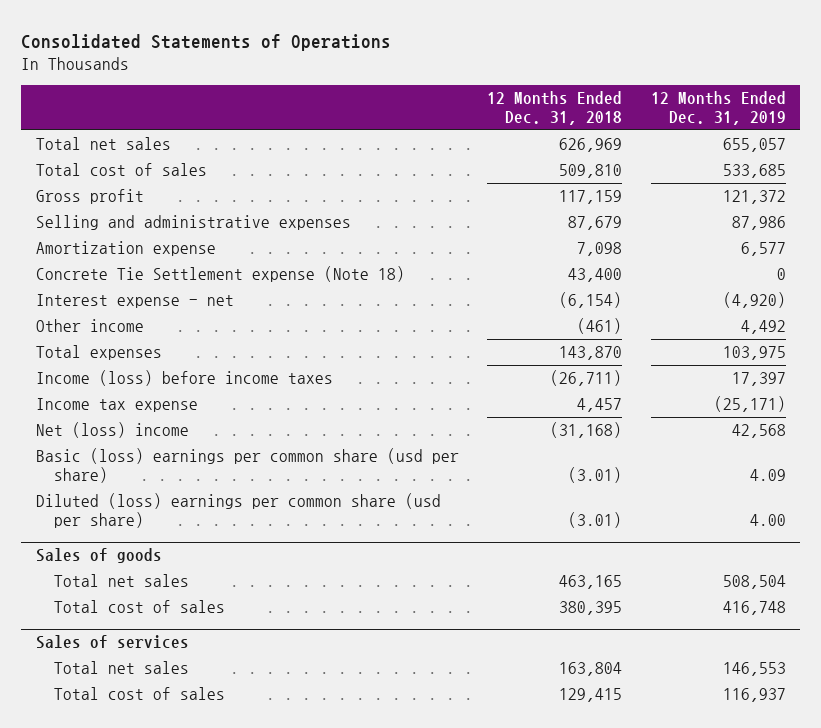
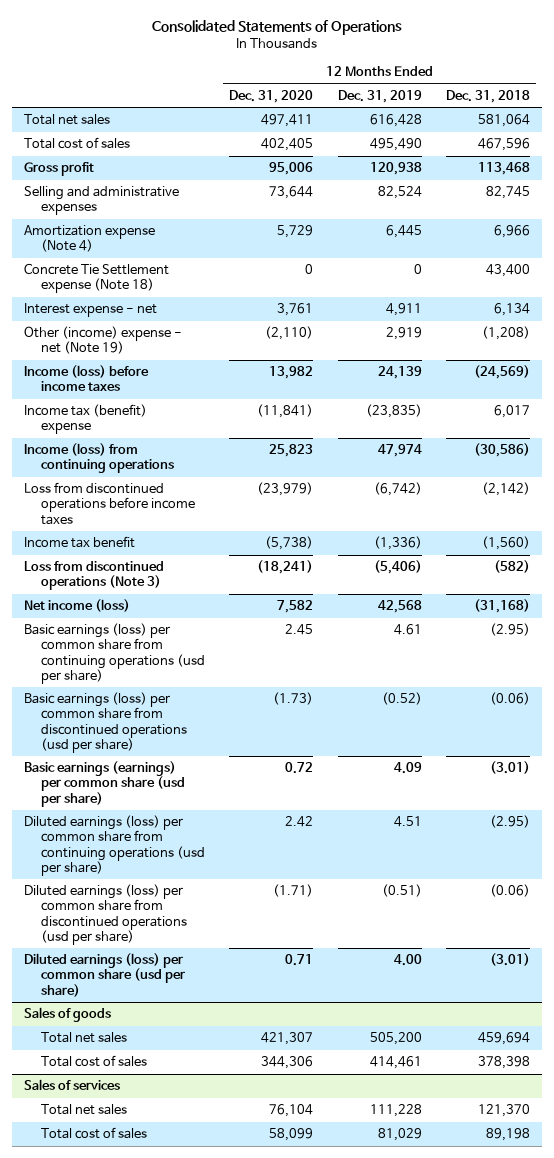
none -> [229,89,314,103] Dec. 31, 2020
[559,138,623,153] 626,969 -> [477,114,530,128] 581,064
[722,138,786,153] 655,057 -> [369,114,422,128] 616,428
[559,164,623,179] 509,810 -> [477,138,530,152] 467,596
[722,164,786,179] 533,685 -> [369,138,422,152] 495,490
[559,190,623,205] 117,159 -> [477,162,530,176] 113,468
[722,190,786,205] 121,372 -> [369,162,422,176] 120,938
[568,216,623,231] 87,679 -> [485,186,530,200] 82,745
[731,216,786,231] 87,986 -> [377,186,422,200] 82,524
[35,241,216,257] Amortization expense -> [23,225,155,253] Amortization expense (Note 4)
[577,242,623,257] 7,098 -> [493,225,530,239] 6,966
[740,242,786,257] 6,577 -> [385,225,422,239] 6,445
[35,345,162,361] Total expenses -> none
[559,292,623,309] (6,154) -> [493,303,530,317] 6,134
[722,292,786,309] (4,920) -> [385,303,422,317] 4,911
[35,319,144,333] Other income -> [23,326,182,355] Other (income) expense - net (Note 19)
[577,318,623,335] (461) -> [481,326,530,341] (1,208)
[740,320,786,335] 4,492 -> [385,327,422,341] 2,919
[550,370,623,387] (26,711) -> [473,365,530,380] (24,569)
[731,372,786,387] 17,397 -> [377,366,422,380] 24,139
[35,398,198,413] Income tax expense -> [23,404,147,435] Income tax (benefit) expense
[577,398,623,413] 4,457 -> [493,405,530,419] 6,017
[713,396,786,413] (25,171) -> [365,404,422,419] (23,835)
none -> [23,443,175,474] Income (loss) from continuing operations
none -> [23,482,196,525] Loss from discontinued operations before income taxes
none -> [23,536,135,549] Income tax benefit
none -> [23,561,164,591] Loss from discontinued operations (Note 3)
[35,422,189,439] Net (loss) income -> [23,599,130,613] Net income (loss)
none -> [23,623,206,684] Basic earnings (loss) per common share from continuing operations (usd per share)
none -> [23,692,188,753] Basic earnings (loss) per common share from discontinued operations (usd per share)
[35,448,459,483] Basic (loss) earnings per common share (usd per share) -> [23,761,186,807] Basic earnings (earnings) per common share (usd per share)
none -> [23,815,206,876] Diluted earnings (loss) per common share from continuing operations (usd per share)
none -> [23,884,188,945] Diluted earnings (loss) per common share from discontinued operations (usd per share)
[35,493,441,528] Diluted (loss) earnings per common share (usd per share) -> [23,953,186,997] Diluted earnings (loss) per common share (usd per share)
[559,575,623,590] 463,165 -> [477,1032,530,1046] 459,694
[722,575,786,590] 508,504 -> [369,1032,422,1046] 505,200
[559,601,623,616] 380,395 -> [477,1056,530,1070] 378,398
[722,601,786,616] 416,748 -> [369,1056,422,1070] 414,461
[559,662,623,677] 163,804 -> [477,1104,530,1118] 121,370
[722,662,786,677] 146,553 -> [369,1104,422,1118] 111,228
[559,688,623,703] 129,415 -> [485,1128,530,1142] 89,198
[722,688,786,703] 116,937 -> [377,1128,422,1142] 81,029

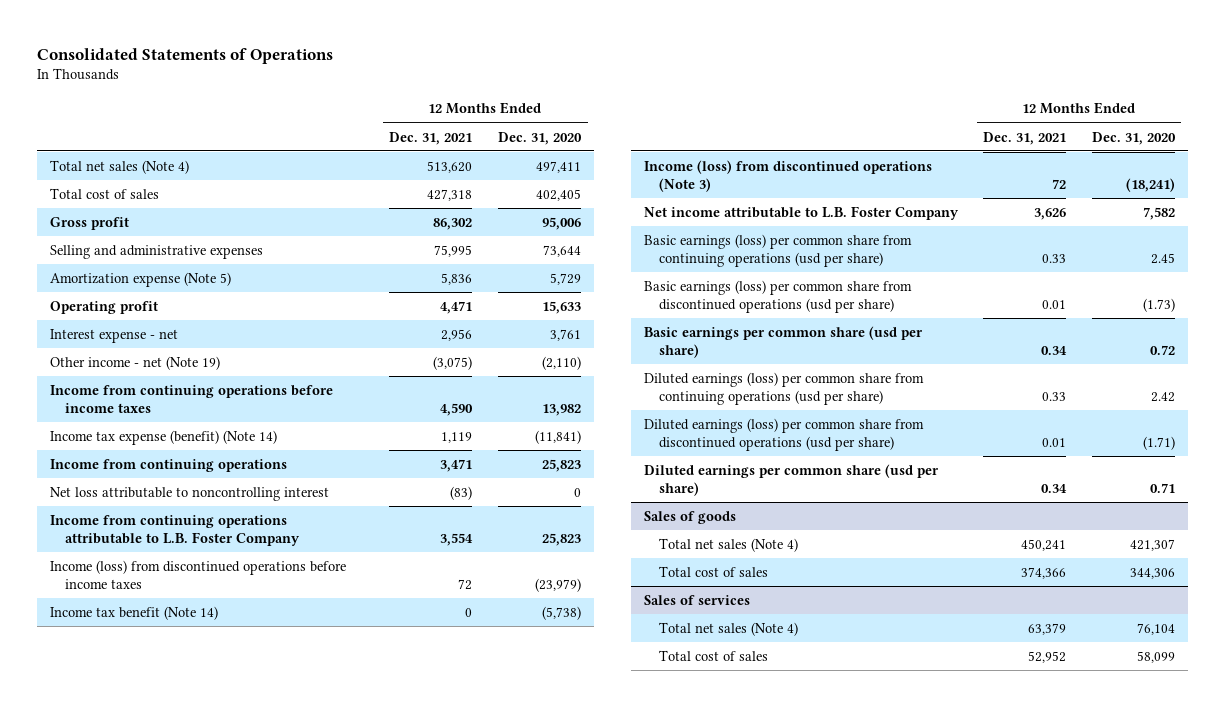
[337,89,422,103] Dec. 31, 2019 -> none
[445,89,530,103] Dec. 31, 2018 -> none
none -> [389,131,473,145] Dec. 31, 2021
[23,114,110,126] Total net sales -> [49,160,189,175] Total net sales (Note 4)
[23,263,169,294] Concrete Tie Settlement expense (Note 18) -> none
[23,225,155,253] Amortization expense (Note 4) -> [49,272,231,288] Amortization expense (Note 5)
none -> [49,301,158,315] Operating profit
[23,326,182,355] Other (income) expense - net (Note 19) -> [49,356,220,371] Other income - net (Note 19)
[23,365,149,392] Income (loss) before income taxes -> [49,385,333,413] Income from continuing operations before income taxes
[23,404,147,435] Income tax (benefit) expense -> [49,430,277,446] Income tax expense (benefit) (Note 14)
[23,443,175,474] Income (loss) from continuing operations -> [49,459,287,473] Income from continuing operations
none -> [49,487,329,502] Net loss attributable to noncontrolling interest
none -> [49,515,301,546] Income from continuing operations attributable to L.B. Foster Company
[23,482,196,525] Loss from discontinued operations before income taxes -> [49,560,346,589] Income (loss) from discontinued operations before income taxes
[23,536,135,549] Income tax benefit -> [49,606,218,621] Income tax benefit (Note 14)
[23,561,164,591] Loss from discontinued operations (Note 3) -> [643,160,932,192] Income (loss) from discontinued operations (Note 3)
[23,599,130,613] Net income (loss) -> [643,206,959,221] Net income attributable to L.B. Foster Company
[23,761,186,807] Basic earnings (earnings) per common share (usd per share) -> [643,326,923,358] Basic earnings per common share (usd per share)
[23,953,186,997] Diluted earnings (loss) per common share (usd per share) -> [643,464,939,496] Diluted earnings per common share (usd per share)
[41,1032,128,1044] Total net sales -> [659,538,799,553] Total net sales (Note 4)
[41,1104,128,1116] Total net sales -> [659,622,799,637] Total net sales (Note 4)

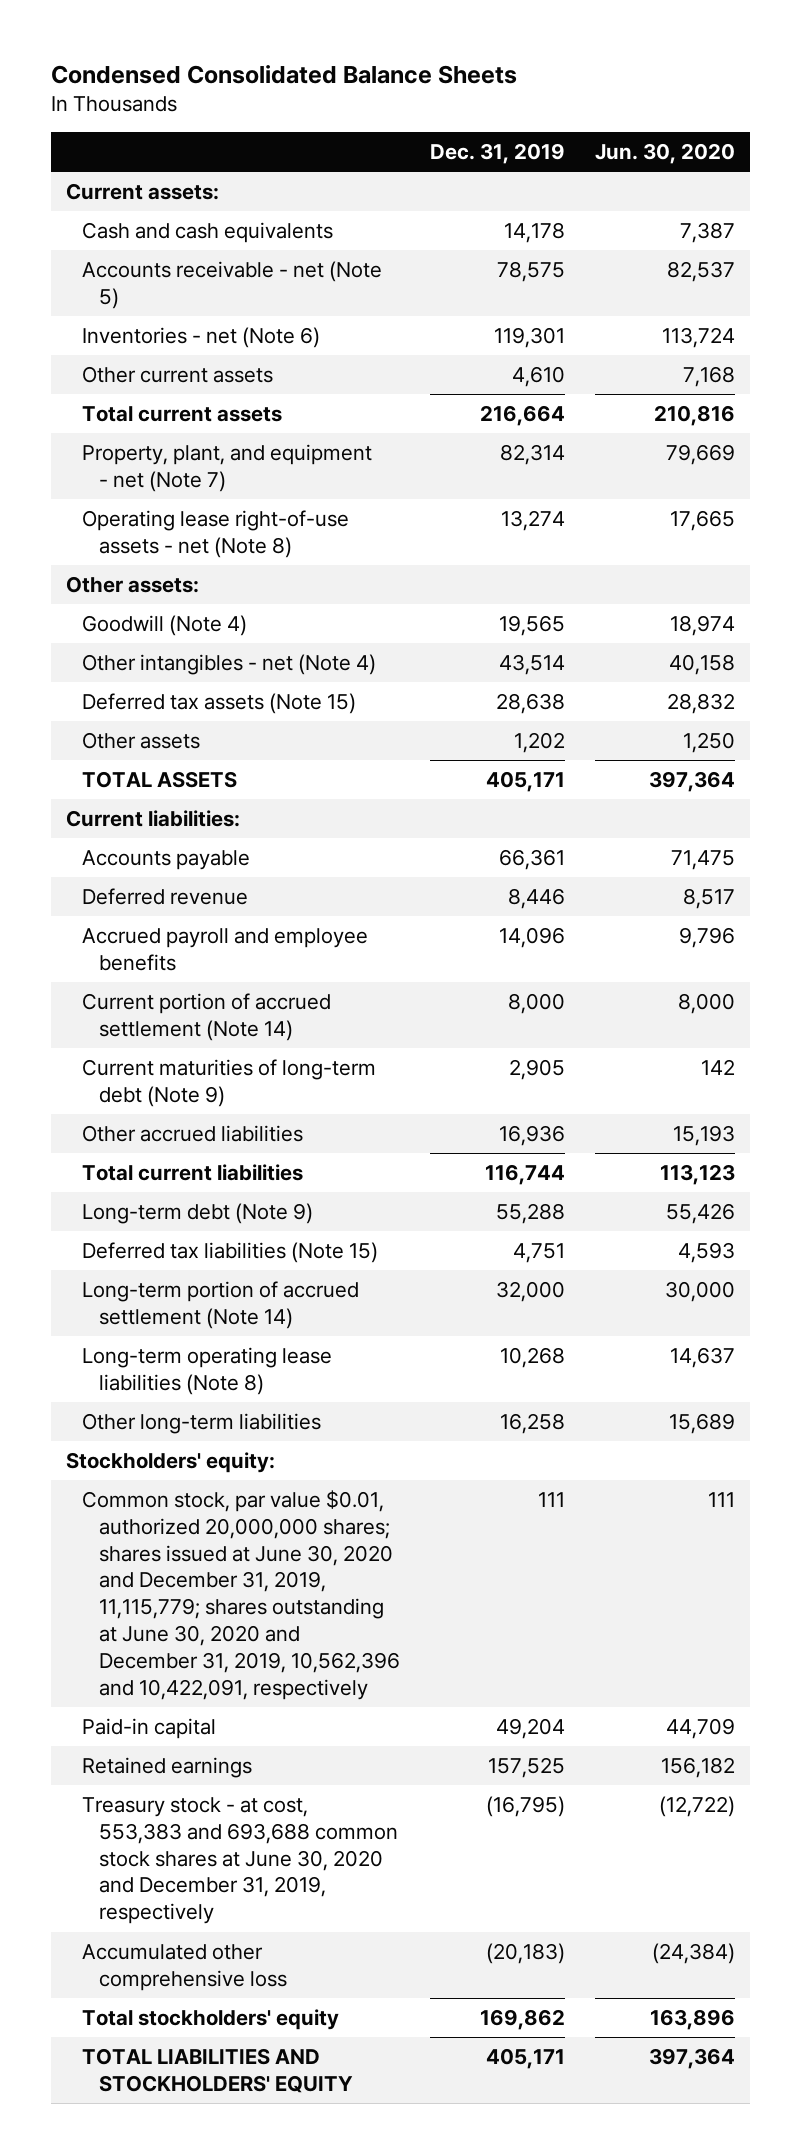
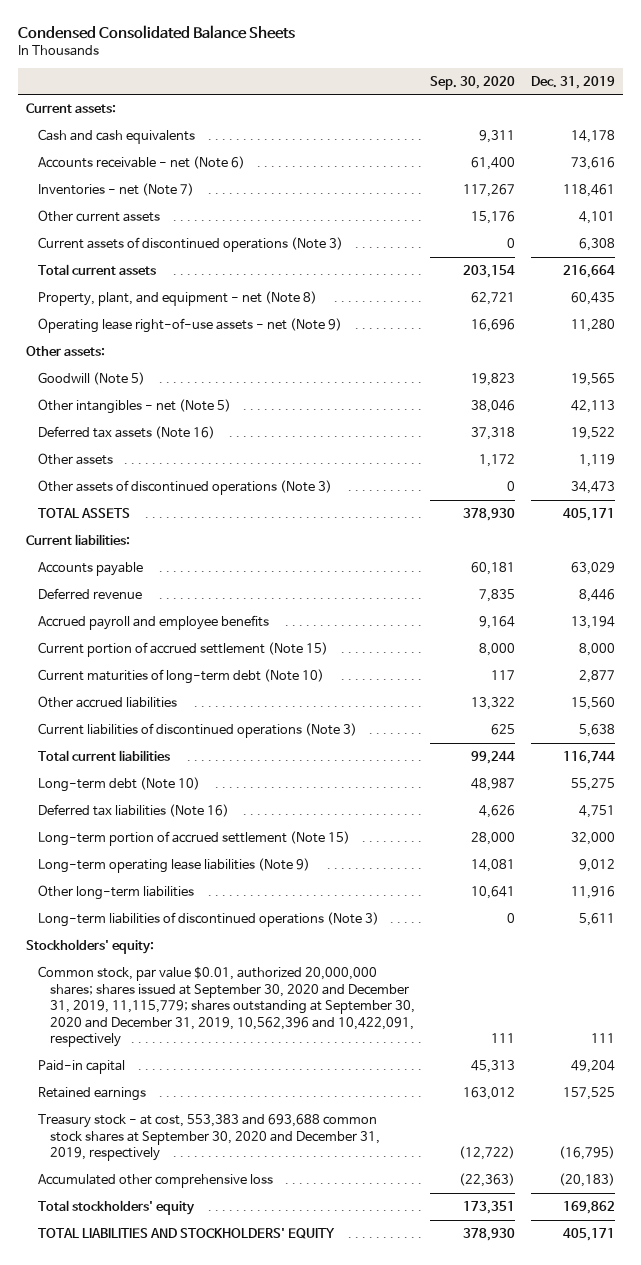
[595,143,736,165] Jun. 30, 2020 -> none
none -> [430,75,516,90] Sep. 30, 2020
[82,261,383,309] Accounts receivable - net (Note 5) -> [37,155,245,169] Accounts receivable - net (Note 6)
[497,261,566,283] 78,575 -> [571,156,616,170] 73,616
[82,327,321,349] Inventories - net (Note 6) -> [37,182,194,196] Inventories - net (Note 7)
[494,327,566,349] 119,301 -> [563,183,616,197] 118,461
[512,366,566,388] 4,610 -> [579,210,616,224] 4,101
none -> [37,236,343,252] Current assets of discontinued operations (Note 3)
[82,444,373,492] Property, plant, and equipment - net (Note 7) -> [37,290,317,306] Property, plant, and equipment - net (Note 8)
[500,444,566,466] 82,314 -> [571,291,616,305] 60,435
[82,510,350,558] Operating lease right-of-use assets - net (Note 8) -> [37,317,342,333] Operating lease right-of-use assets - net (Note 9)
[501,510,566,532] 13,274 -> [571,318,616,332] 11,280
[82,615,248,637] Goodwill (Note 4) -> [37,371,145,385] Goodwill (Note 5)
[82,654,377,676] Other intangibles - net (Note 4) -> [37,398,231,414] Other intangibles - net (Note 5)
[499,654,566,676] 43,514 -> [571,399,616,413] 42,113
[82,693,357,715] Deferred tax assets (Note 15) -> [37,425,215,439] Deferred tax assets (Note 16)
[496,693,566,715] 28,638 -> [571,426,616,440] 19,522
[514,732,566,754] 1,202 -> [579,453,616,467] 1,119
none -> [37,479,332,495] Other assets of discontinued operations (Note 3)
[499,849,566,871] 66,361 -> [571,561,616,575] 63,029
[499,927,566,949] 14,096 -> [571,615,616,629] 13,194
[82,993,332,1041] Current portion of accrued settlement (Note 14) -> [37,641,328,657] Current portion of accrued settlement (Note 15)
[82,1059,377,1107] Current maturities of long-term debt (Note 9) -> [37,668,324,684] Current maturities of long-term debt (Note 10)
[509,1059,566,1081] 2,905 -> [579,669,616,683] 2,877
[499,1125,566,1147] 16,936 -> [571,696,616,710] 15,560
none -> [37,722,357,738] Current liabilities of discontinued operations (Note 3)
[82,1203,314,1225] Long-term debt (Note 9) -> [37,776,200,792] Long-term debt (Note 10)
[496,1203,566,1225] 55,288 -> [571,777,616,791] 55,275
[82,1242,379,1264] Deferred tax liabilities (Note 15) -> [37,803,229,817] Deferred tax liabilities (Note 16)
[82,1281,360,1329] Long-term portion of accrued settlement (Note 14) -> [37,830,350,846] Long-term portion of accrued settlement (Note 15)
[82,1347,333,1395] Long-term operating lease liabilities (Note 8) -> [37,857,310,873] Long-term operating lease liabilities (Note 9)
[500,1347,566,1369] 10,268 -> [579,858,616,872] 9,012
[500,1413,566,1435] 16,258 -> [571,885,616,899] 11,916
none -> [37,911,379,927] Long-term liabilities of discontinued operations (Note 3)
[82,1490,401,1700] Common stock, par value $0.01, authorized 20,000,000 shares; shares issued at June 30, 2020 and December 31, 2019, 11,115,779; shares outstanding at June 30, 2020 and December 31, 2019, 10,562,396 and 10,422,091, respectively -> [37,965,415,1048] Common stock, par value $0.01, authorized 20,000,000 shares; shares issued at September 30, 2020 and December 31, 2019, 11,115,779; shares outstanding at September 30, 2020 and December 31, 2019, 10,562,396 and 10,422,091, respectively
[82,1797,399,1925] Treasury stock - at cost, 553,383 and 693,688 common stock shares at June 30, 2020 and December 31, 2019, respectively -> [37,1113,380,1162] Treasury stock - at cost, 553,383 and 693,688 common stock shares at September 30, 2020 and December 31, 2019, respectively

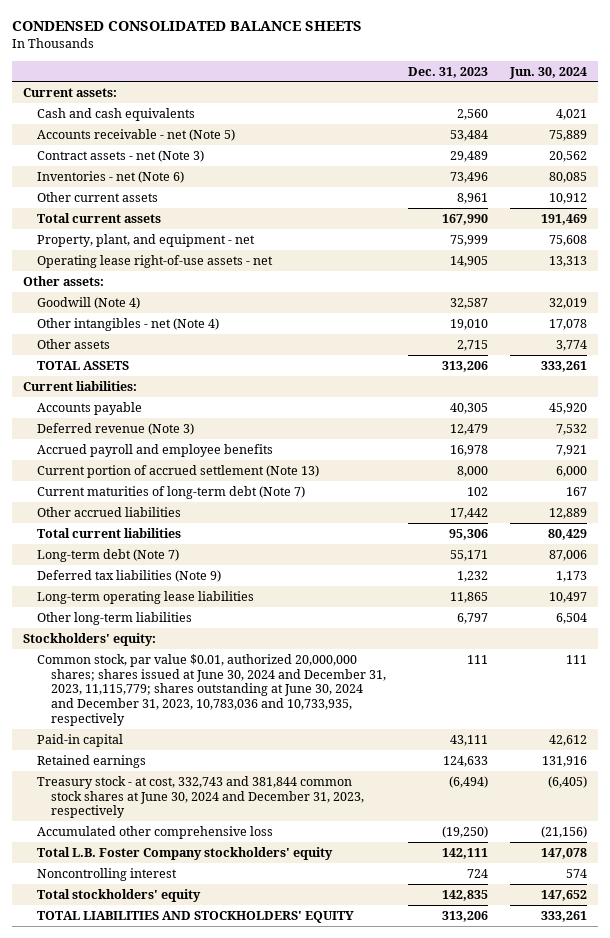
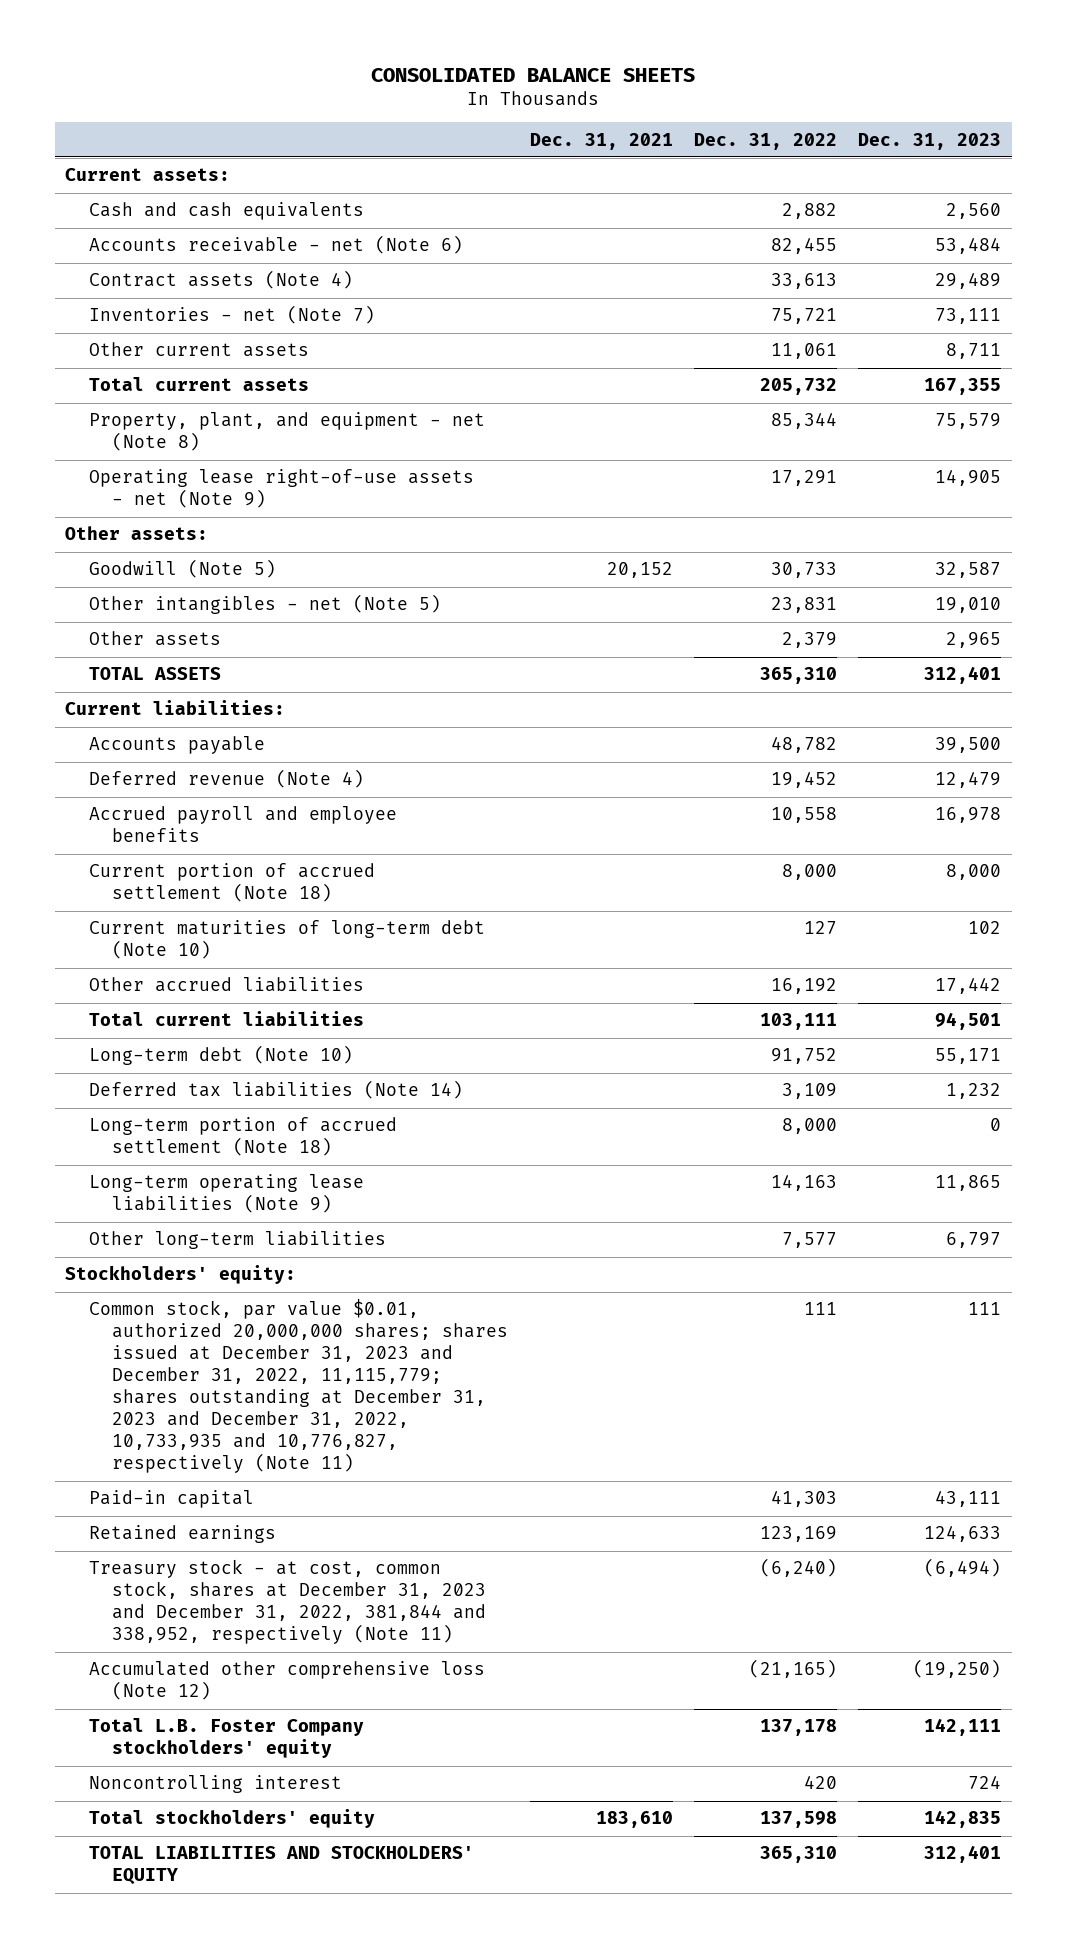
[11,21,362,32] CONDENSED CONSOLIDATED BALANCE SHEETS -> [371,67,696,82] CONSOLIDATED BALANCE SHEETS
[509,66,588,79] Jun. 30, 2024 -> none
none -> [529,132,673,150] Dec. 31, 2021
none -> [693,132,837,150] Dec. 31, 2022
[37,128,236,141] Accounts receivable - net (Note 5) -> [88,235,463,255] Accounts receivable - net (Note 6)
[37,149,205,162] Contract assets - net (Note 3) -> [88,270,353,290] Contract assets (Note 4)
[37,170,185,183] Inventories - net (Note 6) -> [88,305,375,325] Inventories - net (Note 7)
[450,171,489,183] 73,496 -> [935,308,1002,325] 73,111
[457,192,489,204] 8,961 -> [946,343,1002,360] 8,711
[442,213,489,225] 167,990 -> [924,378,1002,396] 167,355
[37,233,256,247] Property, plant, and equipment - net -> [88,412,485,452] Property, plant, and equipment - net (Note 8)
[450,234,489,246] 75,999 -> [935,413,1002,430] 75,579
[37,254,274,268] Operating lease right-of-use assets - net -> [88,469,474,509] Operating lease right-of-use assets - net (Note 9)
[37,296,141,309] Goodwill (Note 4) -> [88,559,276,579] Goodwill (Note 5)
[37,317,220,331] Other intangibles - net (Note 4) -> [88,594,441,615] Other intangibles - net (Note 5)
[457,339,489,351] 2,715 -> [946,632,1002,649] 2,965
[442,360,489,372] 313,206 -> [924,666,1002,685] 312,401
[450,402,489,414] 40,305 -> [935,737,1002,754] 39,500
[37,422,195,435] Deferred revenue (Note 3) -> [88,769,364,789] Deferred revenue (Note 4)
[37,464,320,478] Current portion of accrued settlement (Note 13) -> [88,863,375,903] Current portion of accrued settlement (Note 18)
[37,485,306,499] Current maturities of long-term debt (Note 7) -> [88,920,485,960] Current maturities of long-term debt (Note 10)
[449,528,489,540] 95,306 -> [935,1012,1002,1031] 94,501
[37,548,180,562] Long-term debt (Note 7) -> [88,1045,353,1066] Long-term debt (Note 10)
[37,569,222,582] Deferred tax liabilities (Note 9) -> [88,1080,463,1100] Deferred tax liabilities (Note 14)
none -> [88,1117,397,1157] Long-term portion of accrued settlement (Note 18)
[37,590,255,604] Long-term operating lease liabilities -> [88,1174,364,1214] Long-term operating lease liabilities (Note 9)
[37,653,387,726] Common stock, par value $0.01, authorized 20,000,000 shares; shares issued at June 30, 2024 and December 31, 2023, 11,115,779; shares outstanding at June 30, 2024 and December 31, 2023, 10,783,036 and 10,733,935, respectively -> [88,1299,509,1474] Common stock, par value $0.01, authorized 20,000,000 shares; shares issued at December 31, 2023 and December 31, 2022, 11,115,779; shares outstanding at December 31, 2023 and December 31, 2022, 10,733,935 and 10,776,827, respectively (Note 11)
[37,775,365,819] Treasury stock - at cost, 332,743 and 381,844 common stock shares at June 30, 2024 and December 31, 2023, respectively -> [88,1559,487,1645] Treasury stock - at cost, common stock, shares at December 31, 2023 and December 31, 2022, 381,844 and 338,952, respectively (Note 11)
[37,825,274,839] Accumulated other comprehensive loss -> [88,1661,485,1701] Accumulated other comprehensive loss (Note 12)
[442,910,489,922] 313,206 -> [924,1845,1002,1864] 312,401

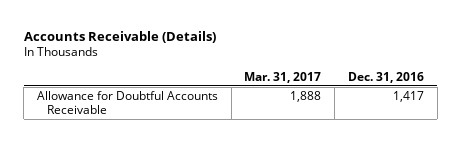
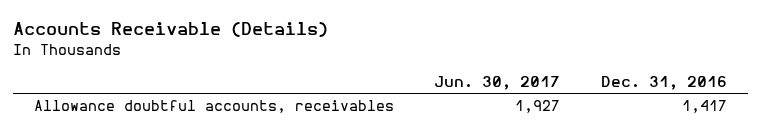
[244,71,322,83] Mar. 31, 2017 -> none
none -> [434,75,561,90] Jun. 30, 2017
[36,91,218,115] Allowance for Doubtful Accounts Receivable -> [33,100,394,114] Allowance doubtful accounts, receivables

